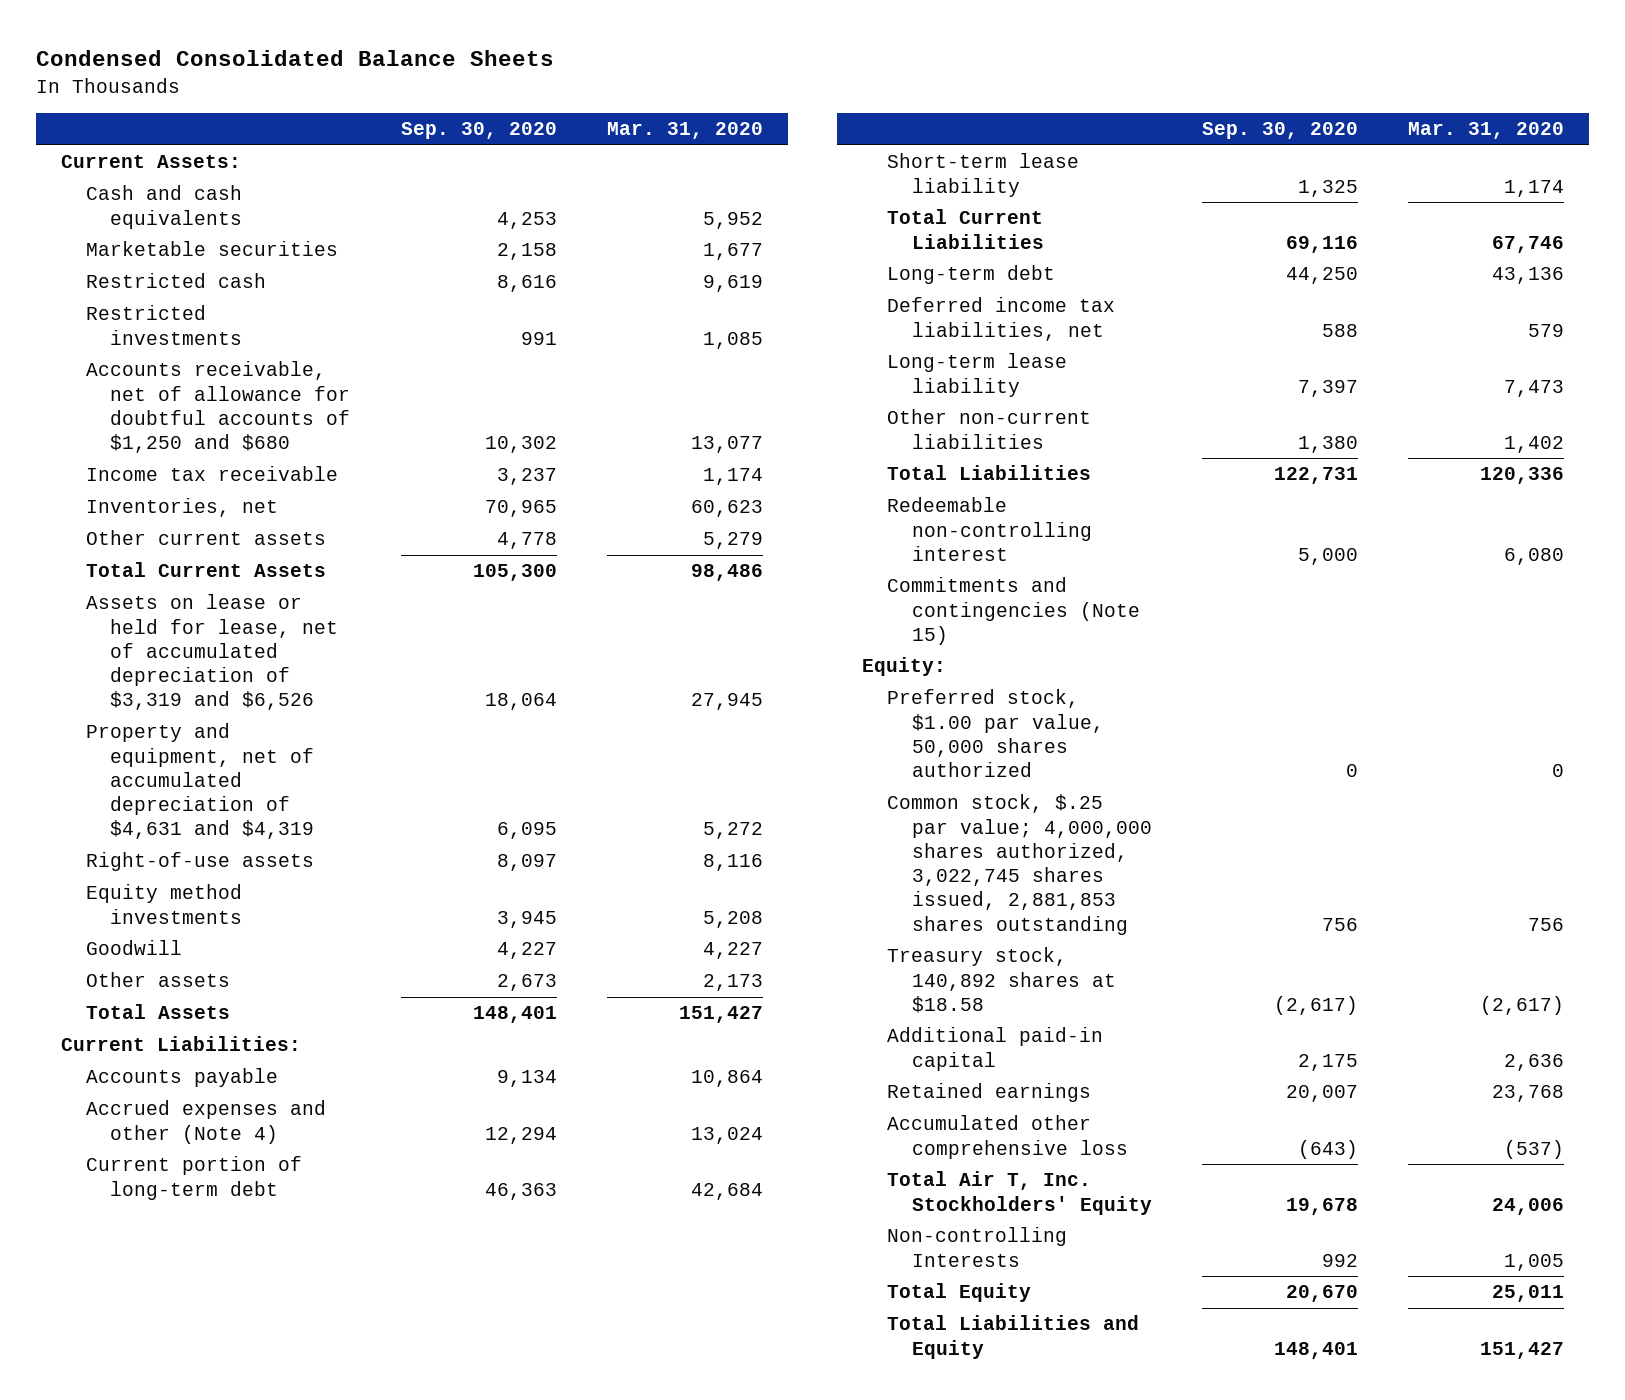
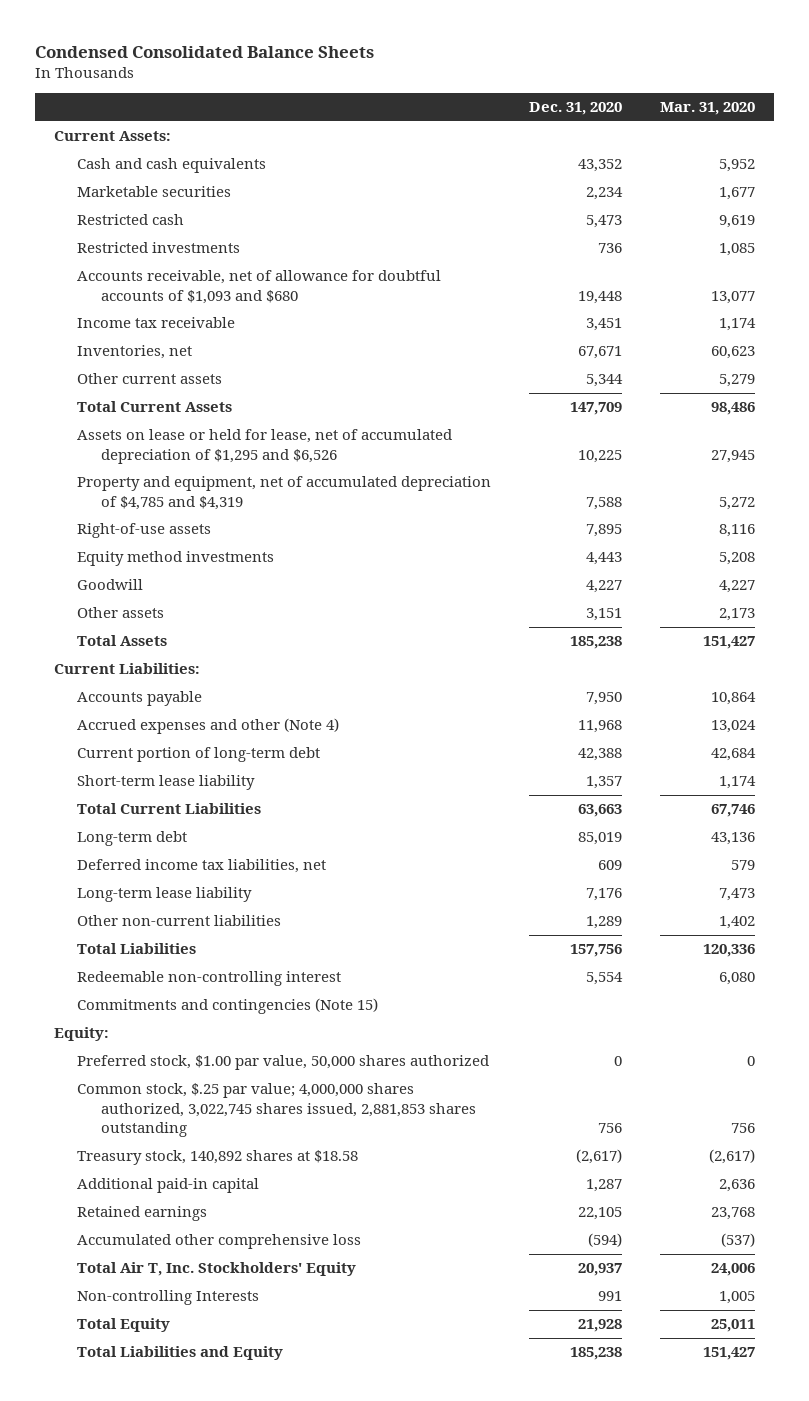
[400,122,557,140] Sep. 30, 2020 -> none
none -> [529,102,623,116] Dec. 31, 2020
[85,361,351,454] Accounts receivable, net of allowance for doubtful accounts of $1,250 and $680 -> [77,270,442,304] Accounts receivable, net of allowance for doubtful accounts of $1,093 and $680
[85,594,339,711] Assets on lease or held for lease, net of accumulated depreciation of $3,319 and $6,526 -> [77,429,453,464] Assets on lease or held for lease, net of accumulated depreciation of $1,295 and $6,526
[85,723,315,840] Property and equipment, net of accumulated depreciation of $4,631 and $4,319 -> [77,476,492,510] Property and equipment, net of accumulated depreciation of $4,785 and $4,319

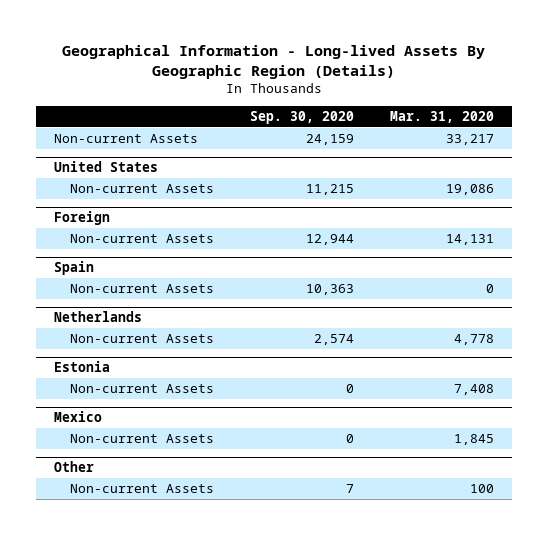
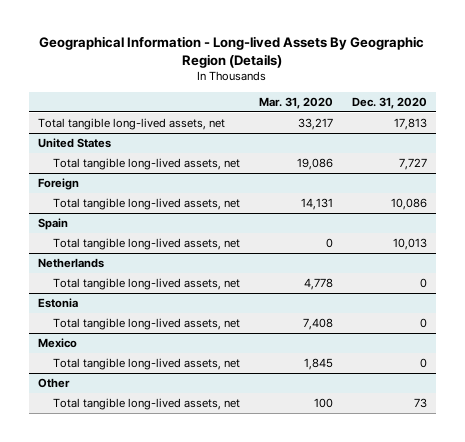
[250,111,355,125] Sep. 30, 2020 -> none
none -> [351,96,427,109] Dec. 31, 2020
[54,133,199,143] Non-current Assets -> [38,117,226,130] Total tangible long-lived assets, net
[70,183,215,193] Non-current Assets -> [53,157,241,170] Total tangible long-lived assets, net
[70,233,215,243] Non-current Assets -> [53,197,241,210] Total tangible long-lived assets, net
[70,283,215,293] Non-current Assets -> [53,237,241,250] Total tangible long-lived assets, net
[70,333,215,343] Non-current Assets -> [53,277,241,290] Total tangible long-lived assets, net
[70,383,215,393] Non-current Assets -> [53,317,241,330] Total tangible long-lived assets, net
[70,433,215,443] Non-current Assets -> [53,357,241,370] Total tangible long-lived assets, net
[70,483,215,493] Non-current Assets -> [53,397,241,410] Total tangible long-lived assets, net

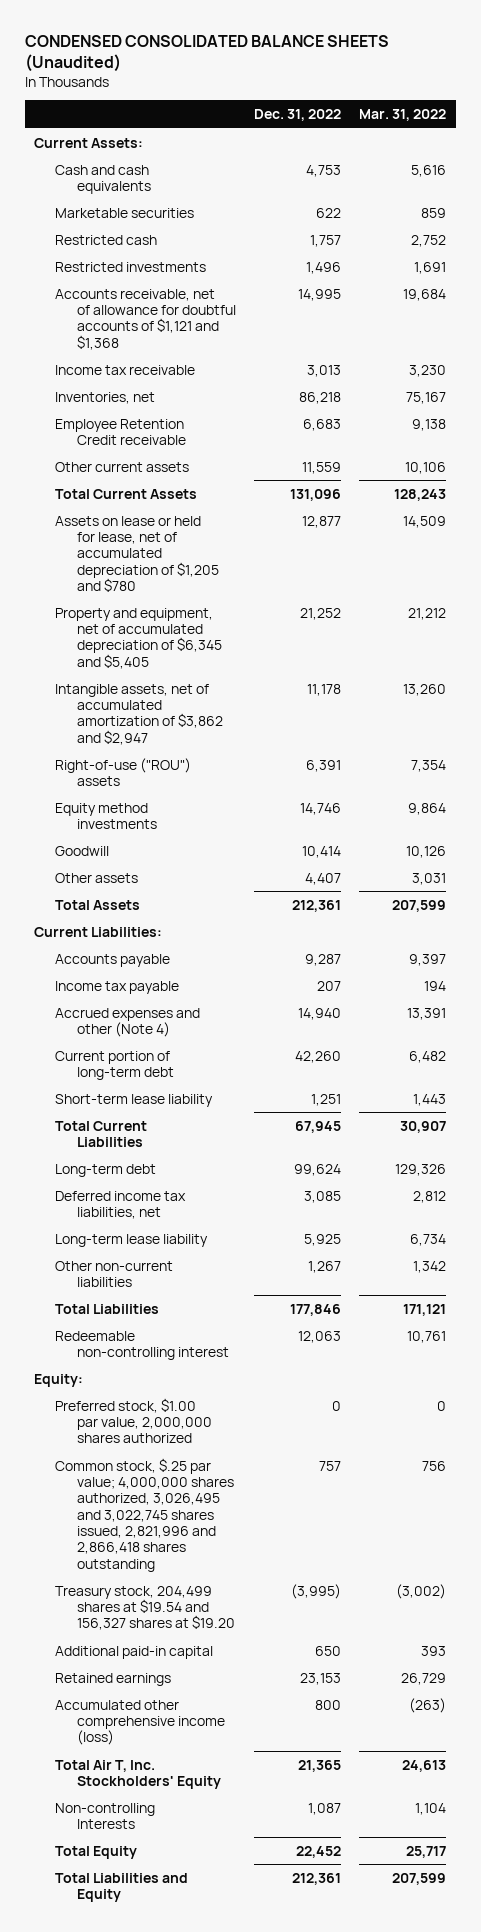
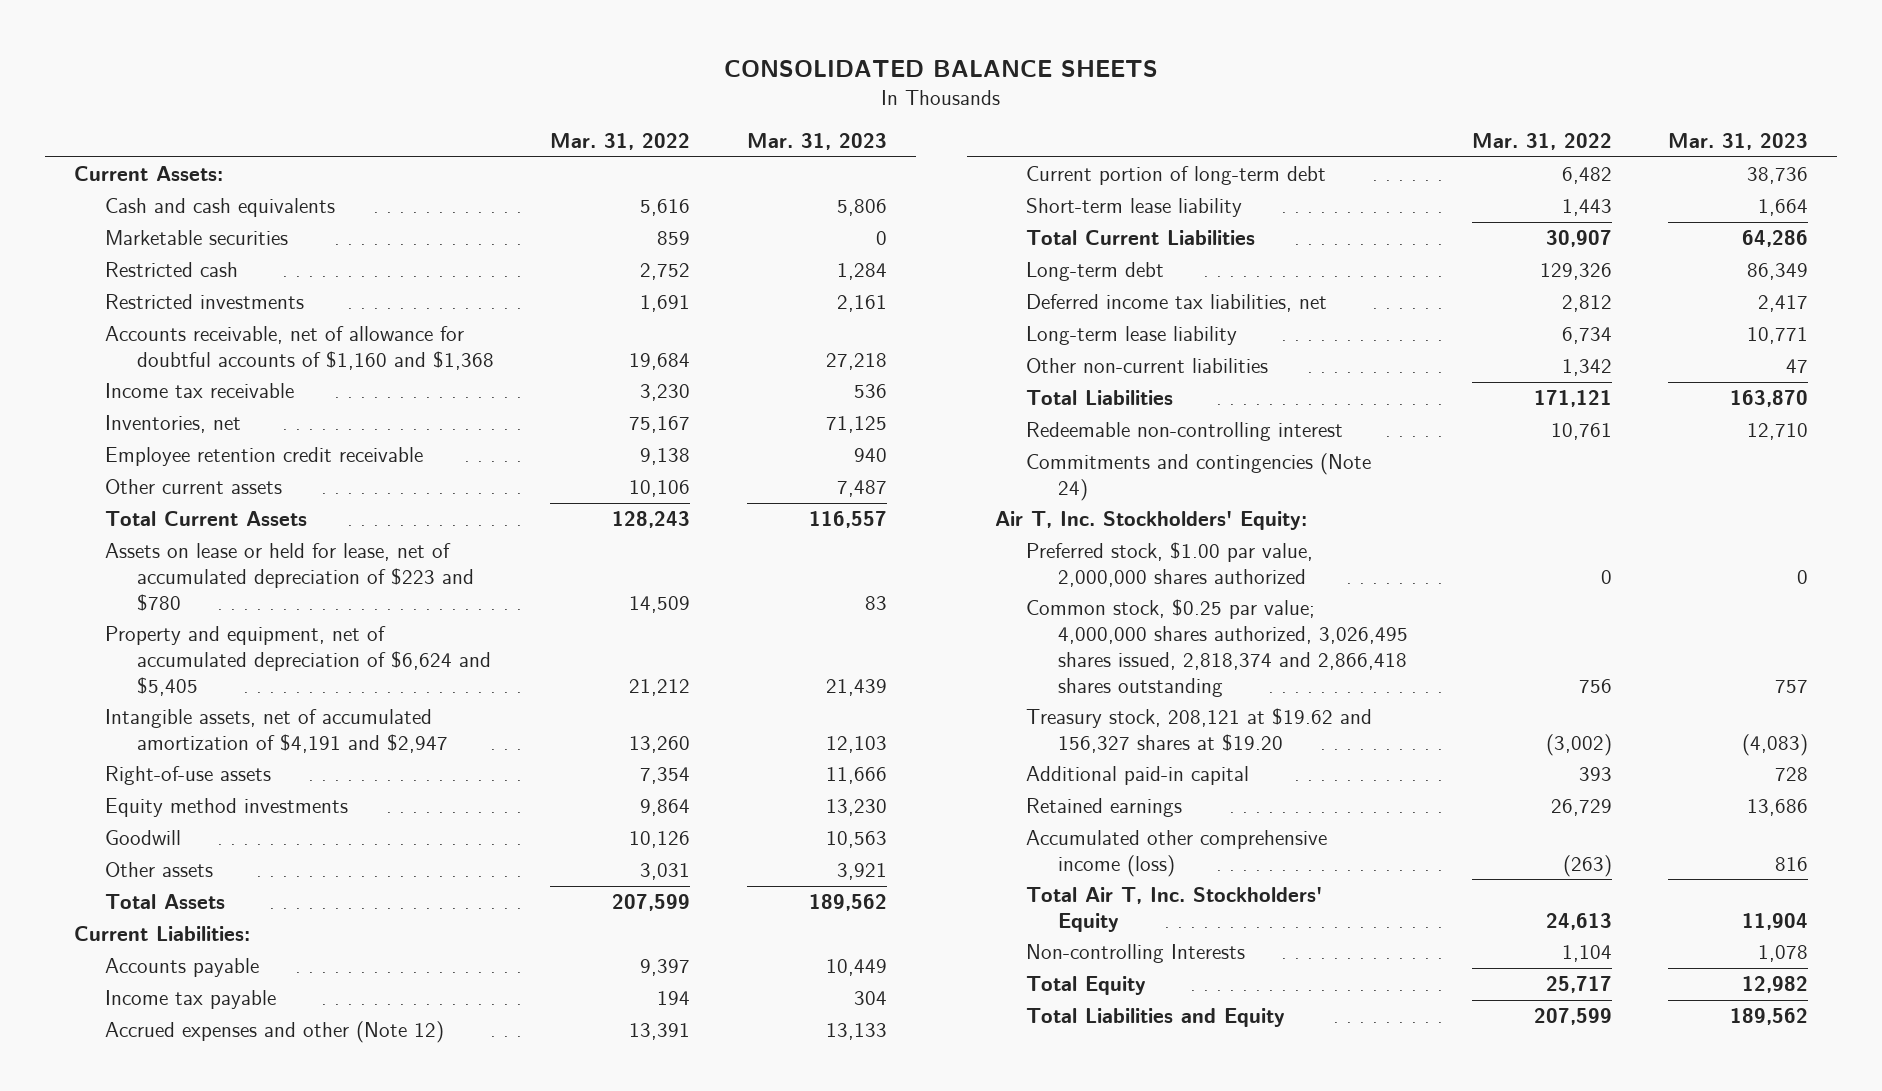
[25,34,390,73] CONDENSED CONSOLIDATED BALANCE SHEETS (Unaudited) -> [724,60,1159,78] CONSOLIDATED BALANCE SHEETS
[253,109,341,122] Dec. 31, 2022 -> none
none -> [747,133,888,151] Mar. 31, 2023
[55,288,236,350] Accounts receivable, net of allowance for doubtful accounts of $1,121 and $1,368 -> [105,325,494,370] Accounts receivable, net of allowance for doubtful accounts of $1,160 and $1,368
[55,418,186,445] Employee Retention Credit receivable -> [105,446,424,466] Employee retention credit receivable
[55,515,219,592] Assets on lease or held for lease, net of accumulated depreciation of $1,205 and $780 -> [105,542,474,611] Assets on lease or held for lease, net of accumulated depreciation of $223 and $780
[55,607,222,669] Property and equipment, net of accumulated depreciation of $6,345 and $5,405 -> [105,625,491,696] Property and equipment, net of accumulated depreciation of $6,624 and $5,405
[55,683,223,745] Intangible assets, net of accumulated amortization of $3,862 and $2,947 -> [105,708,448,753] Intangible assets, net of accumulated amortization of $4,191 and $2,947
[55,757,192,786] Right-of-use ("ROU") assets -> [105,765,272,785] Right-of-use assets
[55,1007,201,1037] Accrued expenses and other (Note 4) -> [105,1020,445,1043] Accrued expenses and other (Note 12)
none -> [1026,452,1372,501] Commitments and contingencies (Note 24)
[34,1373,84,1387] Equity: -> [995,510,1308,530] Air T, Inc. Stockholders' Equity:
[55,1457,234,1572] Common stock, $.25 par value; 4,000,000 shares authorized, 3,026,495 and 3,022,745 shares issued, 2,821,996 and 2,866,418 shares outstanding -> [1026,598,1408,697] Common stock, $0.25 par value; 4,000,000 shares authorized, 3,026,495 shares issued, 2,818,374 and 2,866,418 shares outstanding
[55,1585,235,1631] Treasury stock, 204,499 shares at $19.54 and 156,327 shares at $19.20 -> [1026,707,1373,753] Treasury stock, 208,121 at $19.62 and 156,327 shares at $19.20

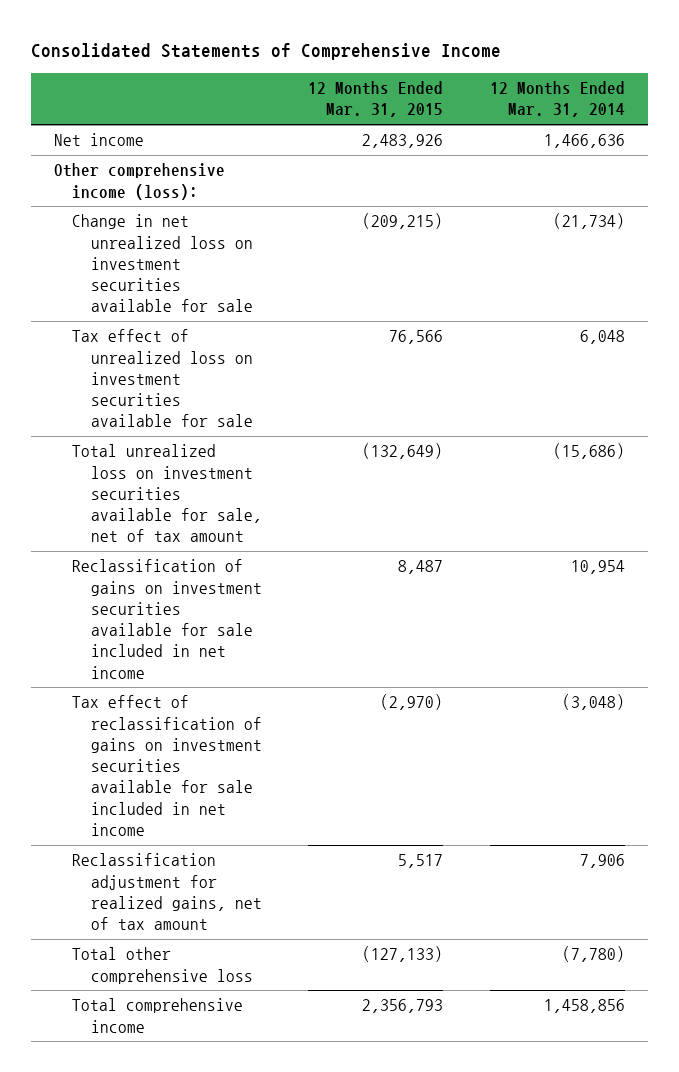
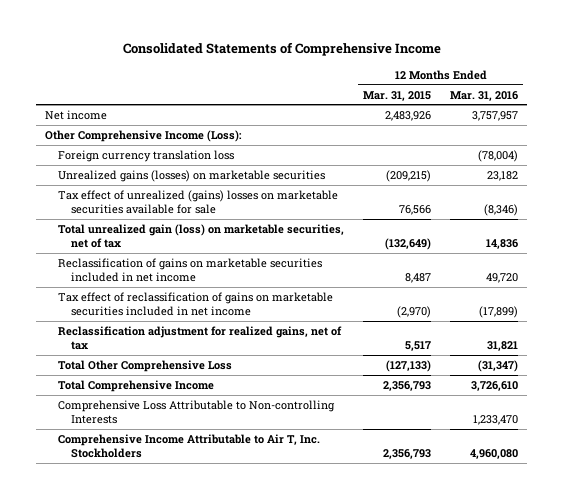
[489,81,625,118] 12 Months Ended Mar. 31, 2014 -> none
none -> [449,90,518,101] Mar. 31, 2016
[53,163,225,200] Other comprehensive income (loss): -> [45,130,243,143] Other Comprehensive Income (Loss):
none -> [58,150,235,163] Foreign currency translation loss
[72,214,254,313] Change in net unrealized loss on investment securities available for sale -> [58,170,326,183] Unrealized gains (losses) on marketable securities
[72,329,254,428] Tax effect of unrealized loss on investment securities available for sale -> [58,190,339,215] Tax effect of unrealized (gains) losses on marketable securities available for sale
[72,444,263,543] Total unrealized loss on investment securities available for sale, net of tax amount -> [58,224,345,249] Total unrealized gain (loss) on marketable securities, net of tax
[72,559,263,679] Reclassification of gains on investment securities available for sale included in net income -> [58,258,323,283] Reclassification of gains on marketable securities included in net income
[72,695,263,836] Tax effect of reclassification of gains on investment securities available for sale included in net income -> [58,292,334,317] Tax effect of reclassification of gains on marketable securities included in net income
[72,853,263,931] Reclassification adjustment for realized gains, net of tax amount -> [58,326,343,351] Reclassification adjustment for realized gains, net of tax
[72,947,254,984] Total other comprehensive loss -> [58,360,233,373] Total Other Comprehensive Loss
none -> [58,380,215,393] Total Comprehensive Income
none -> [58,400,336,425] Comprehensive Loss Attributable to Non-controlling Interests
[72,998,244,1033] Total comprehensive income -> [58,434,321,459] Comprehensive Income Attributable to Air T, Inc. Stockholders

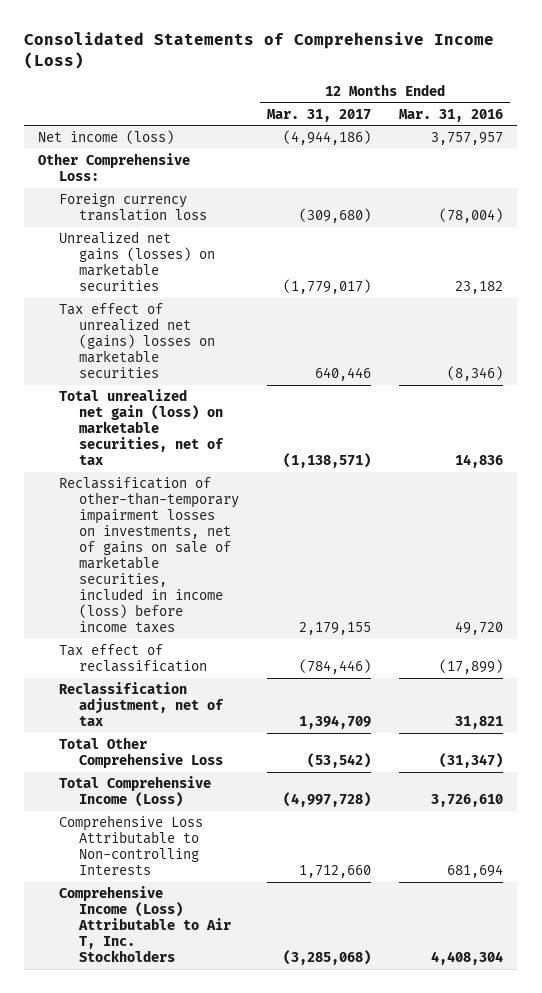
[122,42,441,57] Consolidated Statements of Comprehensive Income -> [24,32,495,69] Consolidated Statements of Comprehensive Income (Loss)
[363,90,432,101] Mar. 31, 2015 -> none
none -> [267,108,372,122] Mar. 31, 2017
[45,110,108,121] Net income -> [38,130,175,145] Net income (loss)
[45,130,243,143] Other Comprehensive Income (Loss): -> [38,153,191,182] Other Comprehensive Loss:
[58,170,326,183] Unrealized gains (losses) on marketable securities -> [58,231,216,292] Unrealized net gains (losses) on marketable securities
[58,190,339,215] Tax effect of unrealized (gains) losses on marketable securities available for sale -> [58,303,216,379] Tax effect of unrealized net (gains) losses on marketable securities
[58,224,345,249] Total unrealized gain (loss) on marketable securities, net of tax -> [58,389,225,466] Total unrealized net gain (loss) on marketable securities, net of tax
[58,258,323,283] Reclassification of gains on marketable securities included in net income -> [58,477,240,634] Reclassification of other-than-temporary impairment losses on investments, net of gains on sale of marketable securities, included in income (loss) before income taxes
[58,292,334,317] Tax effect of reclassification of gains on marketable securities included in net income -> [58,644,208,673] Tax effect of reclassification
[58,326,343,351] Reclassification adjustment for realized gains, net of tax -> [58,682,225,727] Reclassification adjustment, net of tax
[58,380,215,393] Total Comprehensive Income -> [58,776,211,808] Total Comprehensive Income (Loss)
[472,415,518,426] 1,233,470 -> [447,864,504,879] 681,694
[58,434,321,459] Comprehensive Income Attributable to Air T, Inc. Stockholders -> [58,886,232,963] Comprehensive Income (Loss) Attributable to Air T, Inc. Stockholders
[469,449,518,460] 4,960,080 -> [431,951,504,966] 4,408,304

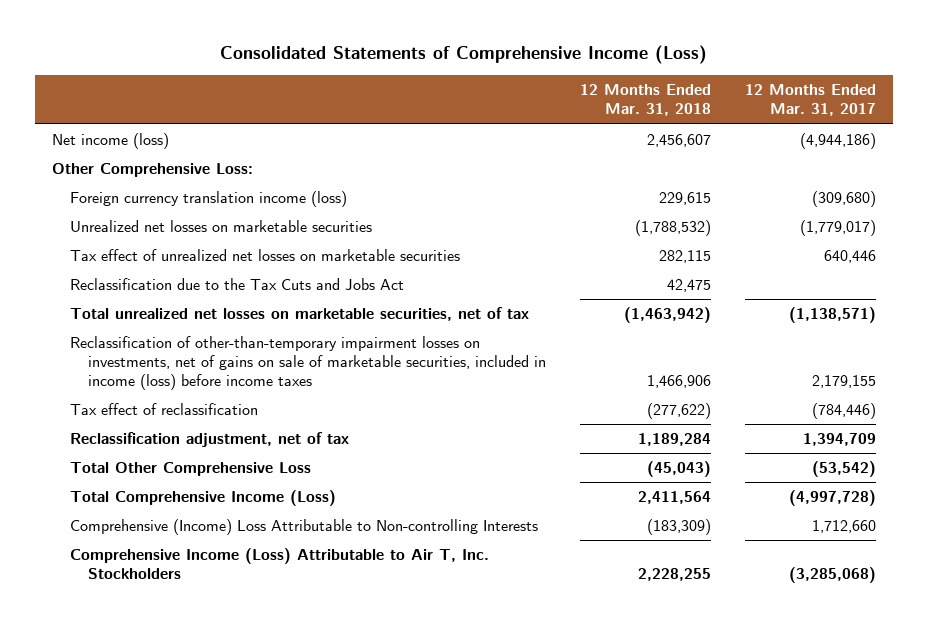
[399,108,504,122] Mar. 31, 2016 -> none
none -> [580,84,712,117] 12 Months Ended Mar. 31, 2018
[58,193,208,222] Foreign currency translation loss -> [70,191,348,208] Foreign currency translation income (loss)
[58,231,216,292] Unrealized net gains (losses) on marketable securities -> [70,220,373,233] Unrealized net losses on marketable securities
[58,303,216,379] Tax effect of unrealized net (gains) losses on marketable securities -> [70,249,461,262] Tax effect of unrealized net losses on marketable securities
none -> [70,278,405,291] Reclassification due to the Tax Cuts and Jobs Act
[58,389,225,466] Total unrealized net gain (loss) on marketable securities, net of tax -> [70,307,530,322] Total unrealized net losses on marketable securities, net of tax
[58,815,203,876] Comprehensive Loss Attributable to Non-controlling Interests -> [70,519,539,536] Comprehensive (Income) Loss Attributable to Non-controlling Interests

